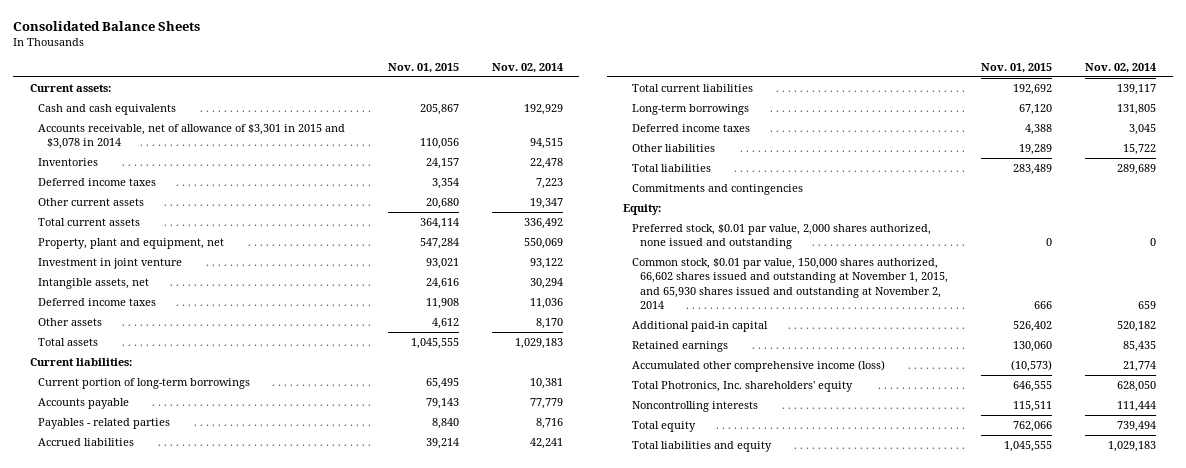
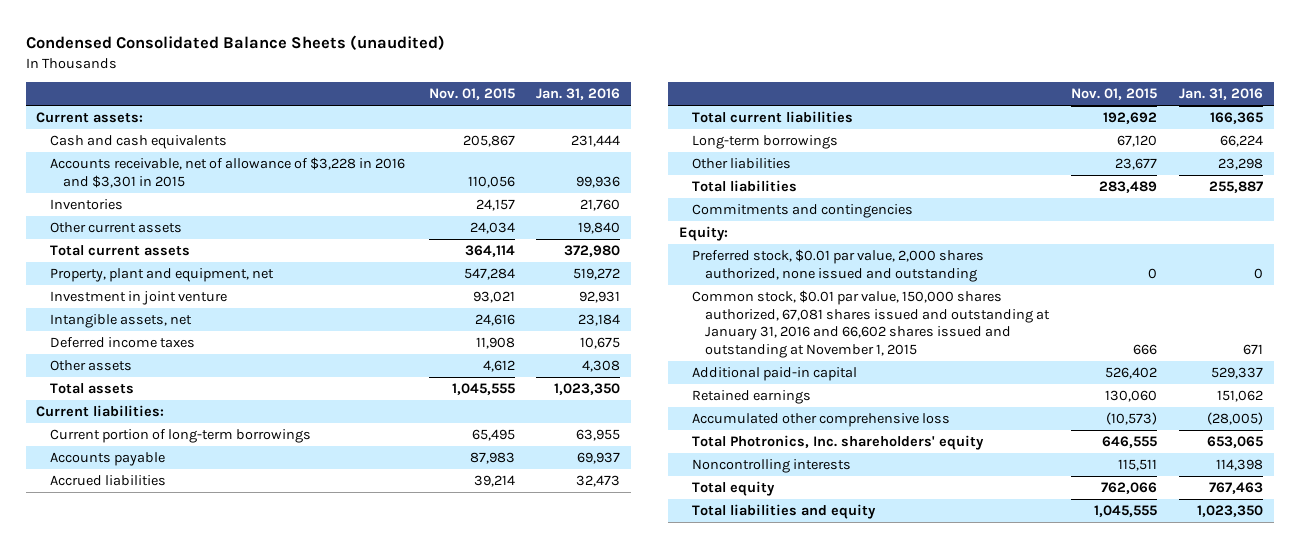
[13,20,201,31] Consolidated Balance Sheets -> [25,35,445,51] Condensed Consolidated Balance Sheets (unaudited)
[491,62,563,73] Nov. 02, 2014 -> none
none -> [536,88,621,101] Jan. 31, 2016
[38,124,346,150] Accounts receivable, net of allowance of $3,301 in 2015 and $3,078 in 2014 -> [49,157,405,188] Accounts receivable, net of allowance of $3,228 in 2016 and $3,301 in 2015
[38,178,157,187] Deferred income taxes -> none
[425,198,459,210] 20,680 -> [469,222,515,235] 24,034
[38,418,171,430] Payables - related parties -> none
[425,398,459,410] 79,143 -> [469,452,515,465] 87,983
[631,124,750,133] Deferred income taxes -> none
[1019,144,1053,156] 19,289 -> [1114,158,1157,171] 23,677
[631,258,949,310] Common stock, $0.01 par value, 150,000 shares authorized, 66,602 shares issued and outstanding at November 1, 2015, and 65,930 shares issued and outstanding at November 2, 2014 -> [691,290,1050,359] Common stock, $0.01 par value, 150,000 shares authorized, 67,081 shares issued and outstanding at January 31, 2016 and 66,602 shares issued and outstanding at November 1, 2015
[631,360,885,373] Accumulated other comprehensive income (loss) -> [691,413,950,428] Accumulated other comprehensive loss

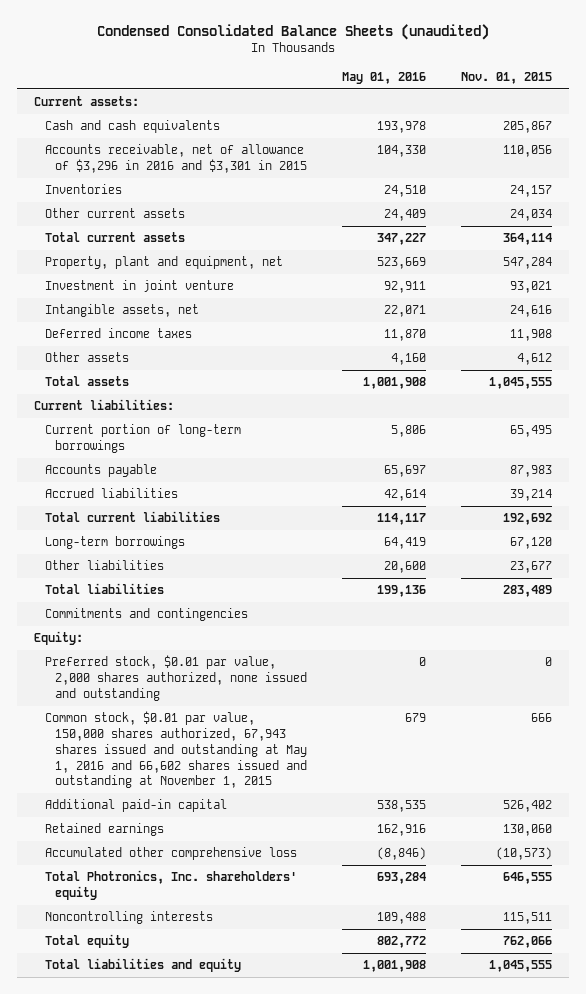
[536,88,621,101] Jan. 31, 2016 -> none
none -> [342,71,427,84] May 01, 2016
[49,157,405,188] Accounts receivable, net of allowance of $3,228 in 2016 and $3,301 in 2015 -> [44,144,308,174] Accounts receivable, net of allowance of $3,296 in 2016 and $3,301 in 2015
[691,290,1050,359] Common stock, $0.01 par value, 150,000 shares authorized, 67,081 shares issued and outstanding at January 31, 2016 and 66,602 shares issued and outstanding at November 1, 2015 -> [44,711,308,789] Common stock, $0.01 par value, 150,000 shares authorized, 67,943 shares issued and outstanding at May 1, 2016 and 66,602 shares issued and outstanding at November 1, 2015

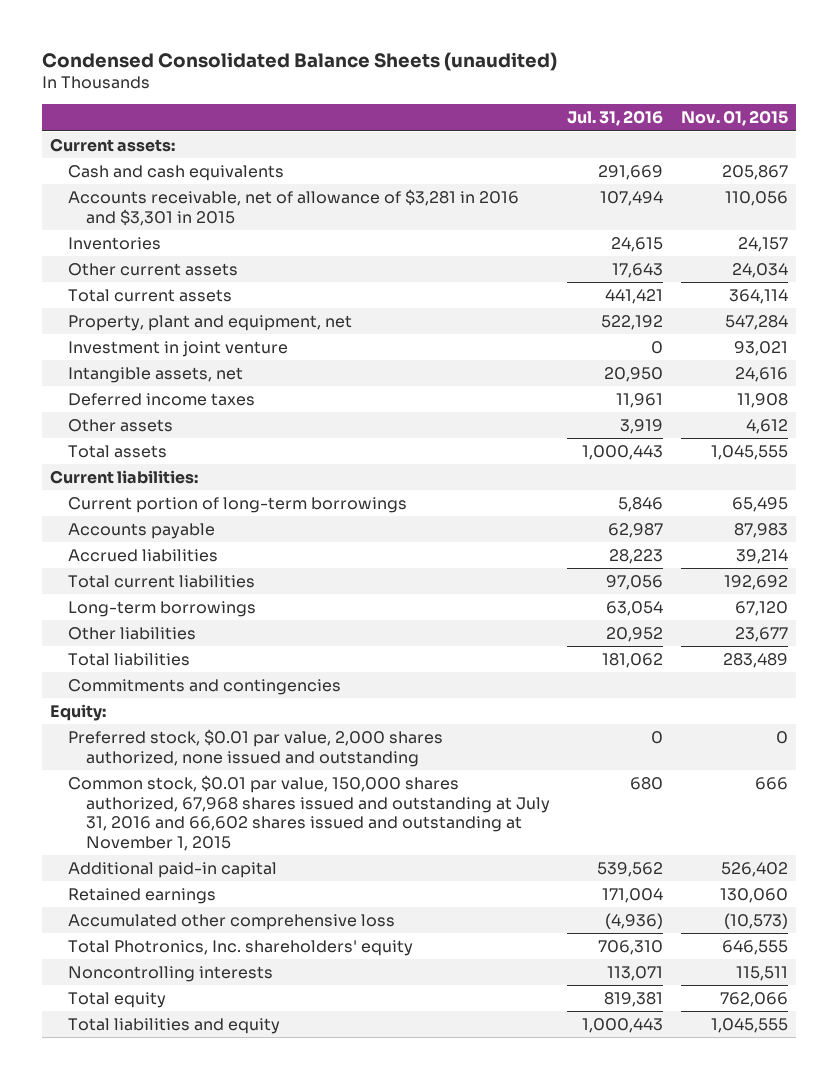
[342,71,427,84] May 01, 2016 -> none
none -> [567,110,664,127] Jul. 31, 2016
[44,144,308,174] Accounts receivable, net of allowance of $3,296 in 2016 and $3,301 in 2015 -> [68,189,520,226] Accounts receivable, net of allowance of $3,281 in 2016 and $3,301 in 2015
[44,711,308,789] Common stock, $0.01 par value, 150,000 shares authorized, 67,943 shares issued and outstanding at May 1, 2016 and 66,602 shares issued and outstanding at November 1, 2015 -> [68,775,551,852] Common stock, $0.01 par value, 150,000 shares authorized, 67,968 shares issued and outstanding at July 31, 2016 and 66,602 shares issued and outstanding at November 1, 2015

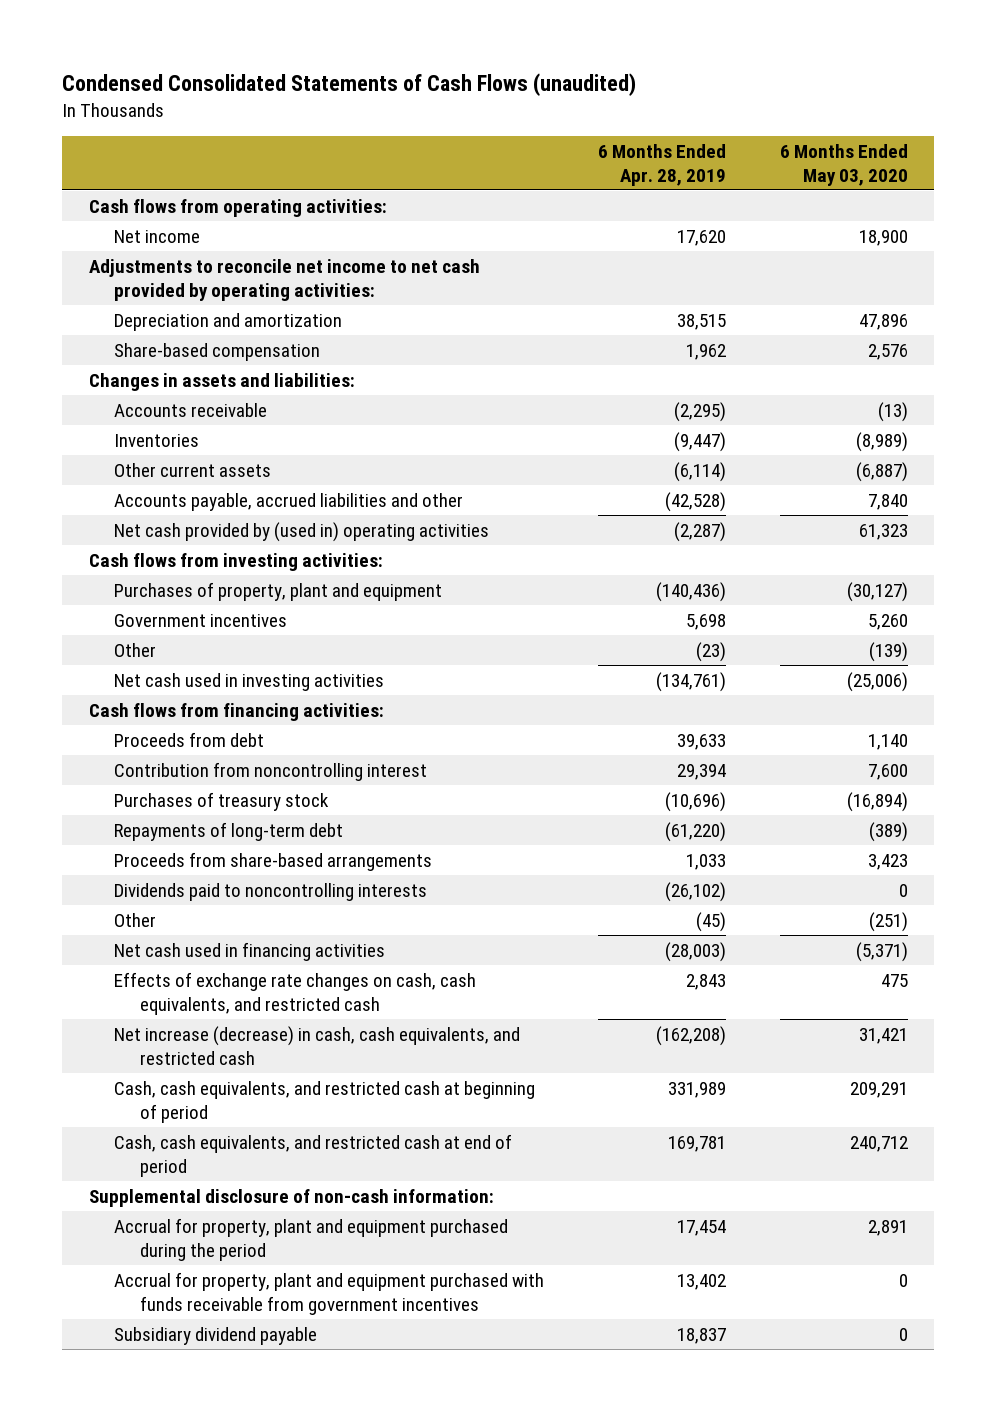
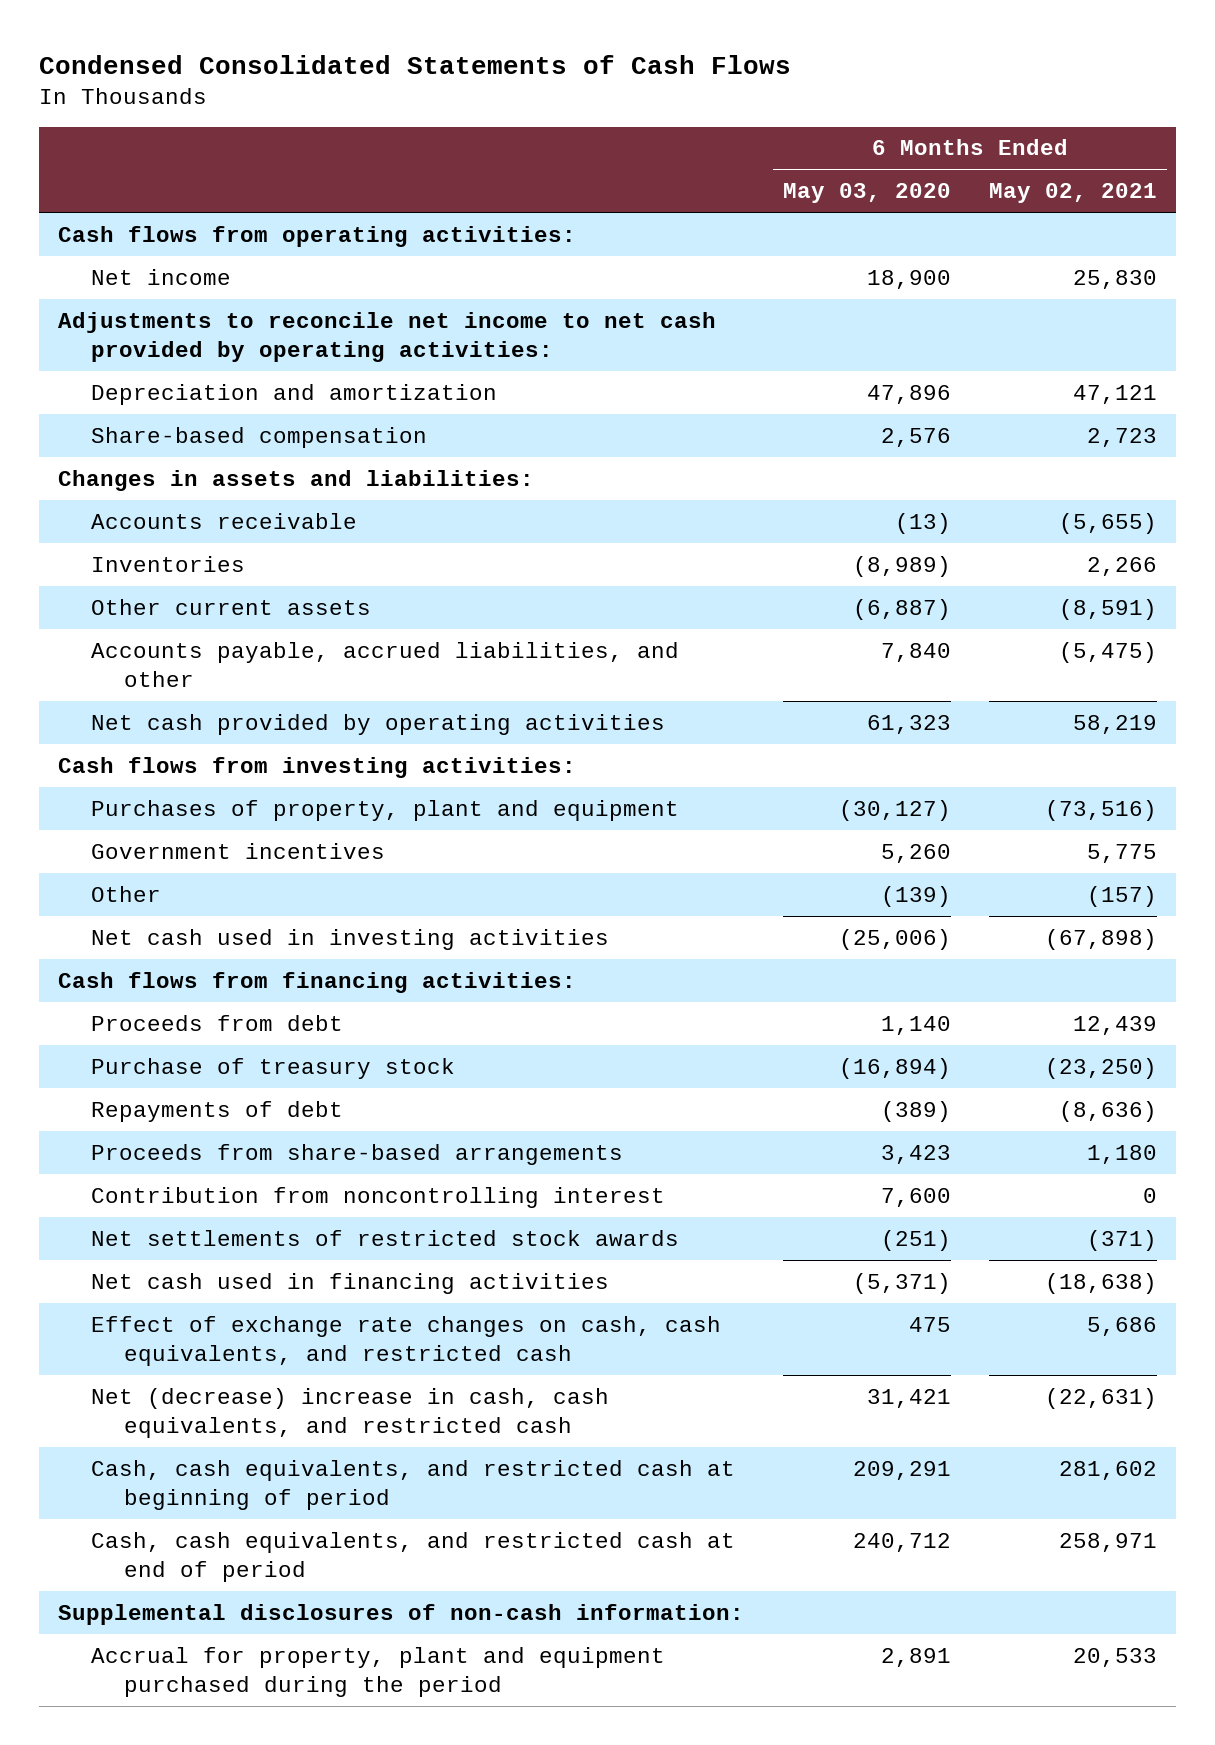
[61,73,636,97] Condensed Consolidated Statements of Cash Flows (unaudited) -> [38,54,791,74] Condensed Consolidated Statements of Cash Flows
[598,143,727,186] 6 Months Ended Apr. 28, 2019 -> none
none -> [989,183,1158,204] May 02, 2021
[114,492,464,511] Accounts payable, accrued liabilities and other -> [91,641,680,687] Accounts payable, accrued liabilities, and other
[114,521,490,542] Net cash provided by (used in) operating activities -> [91,713,666,735] Net cash provided by operating activities
[114,791,330,811] Purchases of treasury stock -> [91,1057,456,1079] Purchase of treasury stock
[114,821,344,841] Repayments of long-term debt -> [91,1100,344,1122] Repayments of debt
[114,882,428,901] Dividends paid to noncontrolling interests -> none
[114,761,428,781] Contribution from noncontrolling interest -> [91,1186,666,1208] Contribution from noncontrolling interest
[114,912,157,927] Other -> [91,1229,680,1246] Net settlements of restricted stock awards
[114,971,477,1015] Effects of exchange rate changes on cash, cash equivalents, and restricted cash -> [91,1315,722,1366] Effect of exchange rate changes on cash, cash equivalents, and restricted cash
[114,1025,521,1065] Net increase (decrease) in cash, cash equivalents, and restricted cash -> [91,1387,610,1438] Net (decrease) increase in cash, cash equivalents, and restricted cash
[88,1188,494,1207] Supplemental disclosure of non-cash information: -> [58,1603,745,1625] Supplemental disclosures of non-cash information:
[114,1271,545,1315] Accrual for property, plant and equipment purchased with funds receivable from government incentives -> none
[114,1326,318,1345] Subsidiary dividend payable -> none

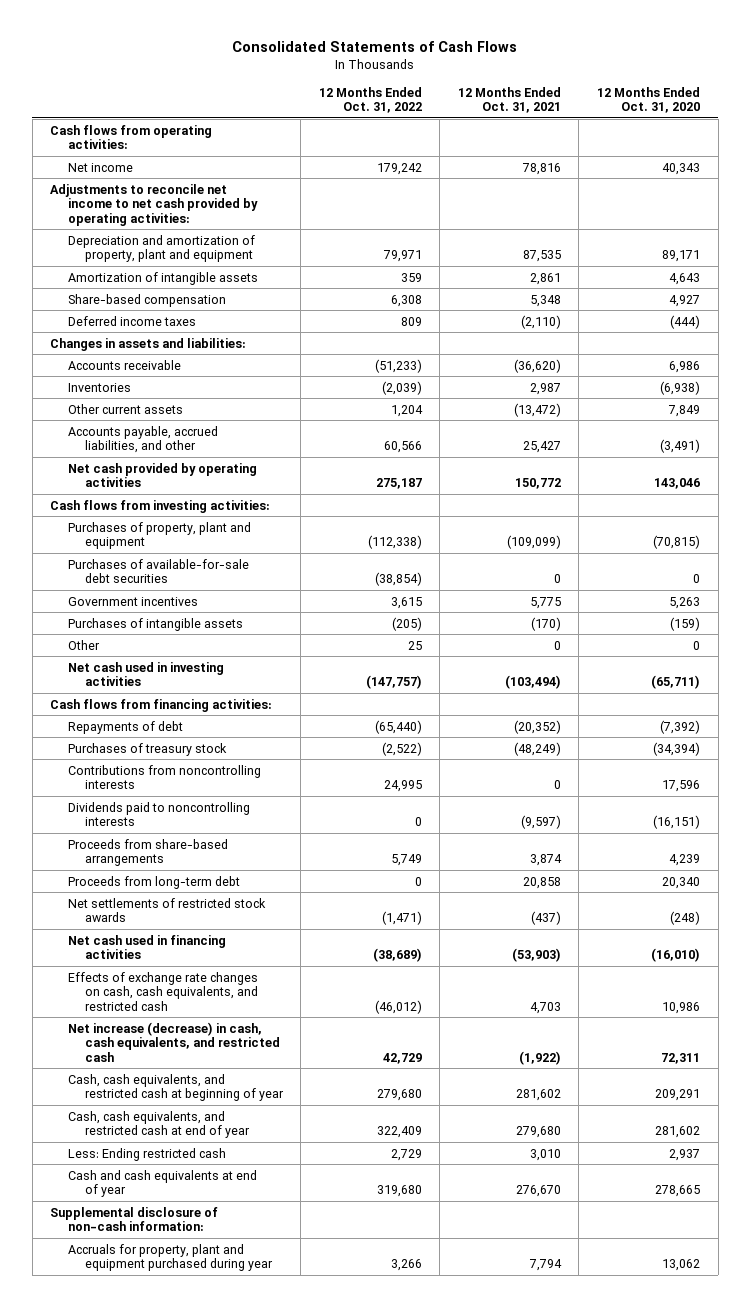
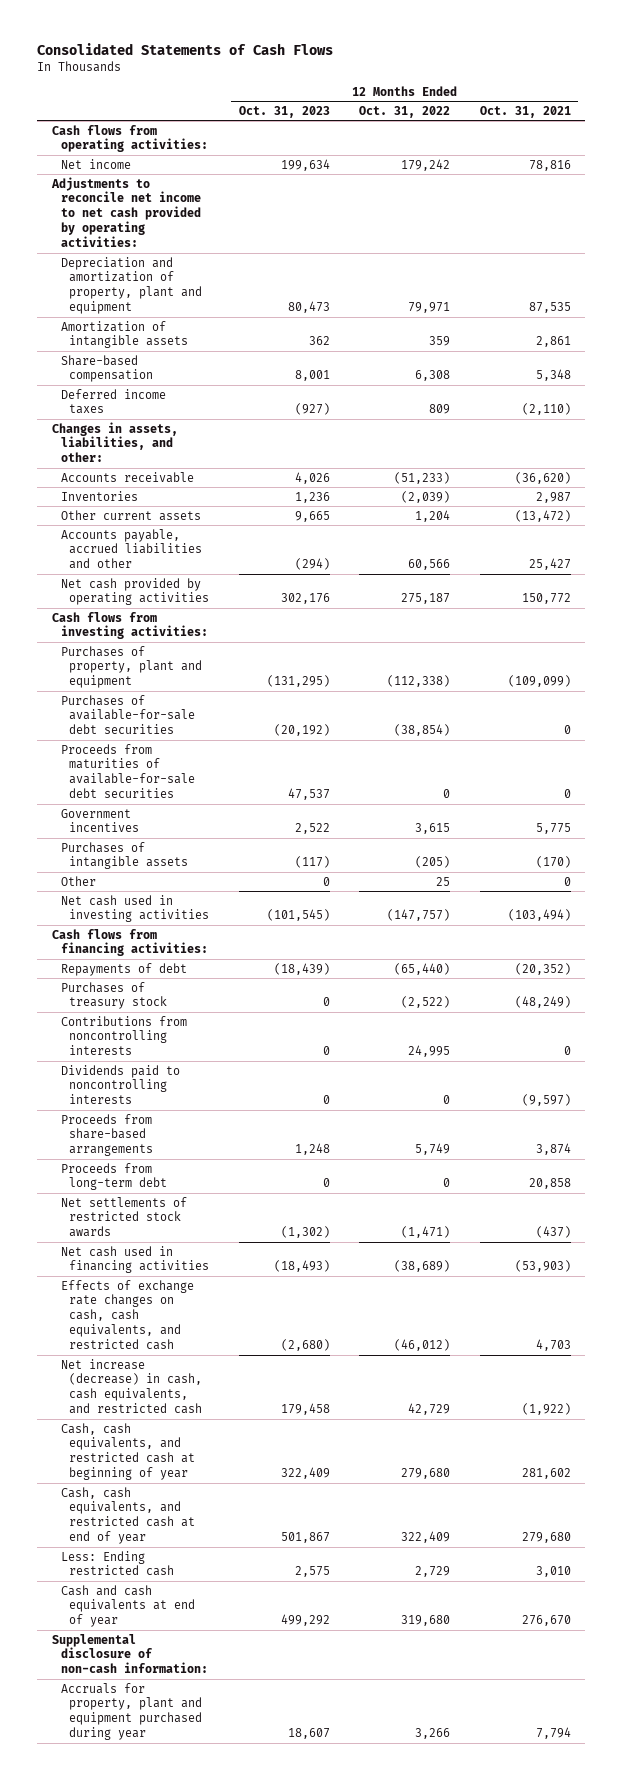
[596,86,700,114] 12 Months Ended Oct. 31, 2020 -> none
none -> [238,105,330,118] Oct. 31, 2023
[50,337,247,351] Changes in assets and liabilities: -> [51,421,178,463] Changes in assets, liabilities, and other:
[67,425,218,454] Accounts payable, accrued liabilities, and other -> [60,528,203,570] Accounts payable, accrued liabilities and other
none -> [60,743,196,799] Proceeds from maturities of available-for-sale debt securities

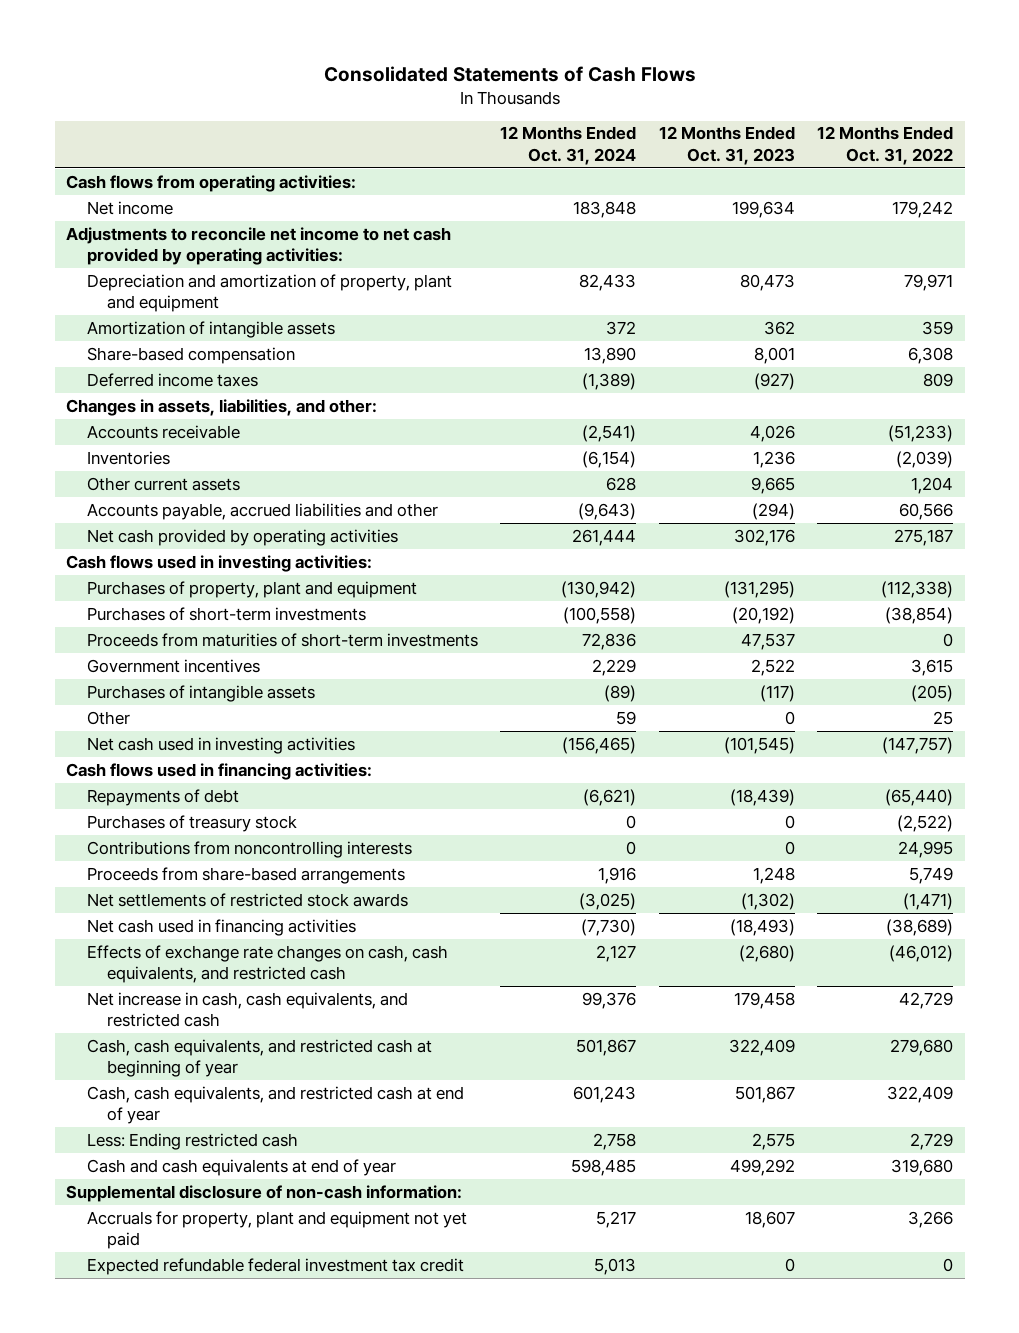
[479,105,571,118] Oct. 31, 2021 -> none
none -> [500,126,637,165] 12 Months Ended Oct. 31, 2024
[51,611,208,640] Cash flows from investing activities: -> [66,554,373,572] Cash flows used in investing activities:
[60,694,196,735] Purchases of available-for-sale debt securities -> [86,606,366,621] Purchases of short-term investments
[60,743,196,799] Proceeds from maturities of available-for-sale debt securities -> [86,632,478,647] Proceeds from maturities of short-term investments
[51,928,208,957] Cash flows from financing activities: -> [66,762,373,780] Cash flows used in financing activities:
[60,1064,180,1105] Dividends paid to noncontrolling interests -> none
[60,1162,168,1191] Proceeds from long-term debt -> none
[60,1358,203,1415] Net increase (decrease) in cash, cash equivalents, and restricted cash -> [86,991,408,1028] Net increase in cash, cash equivalents, and restricted cash
[60,1682,203,1741] Accruals for property, plant and equipment purchased during year -> [86,1210,467,1250] Accruals for property, plant and equipment not yet paid
none -> [86,1257,464,1275] Expected refundable federal investment tax credit

